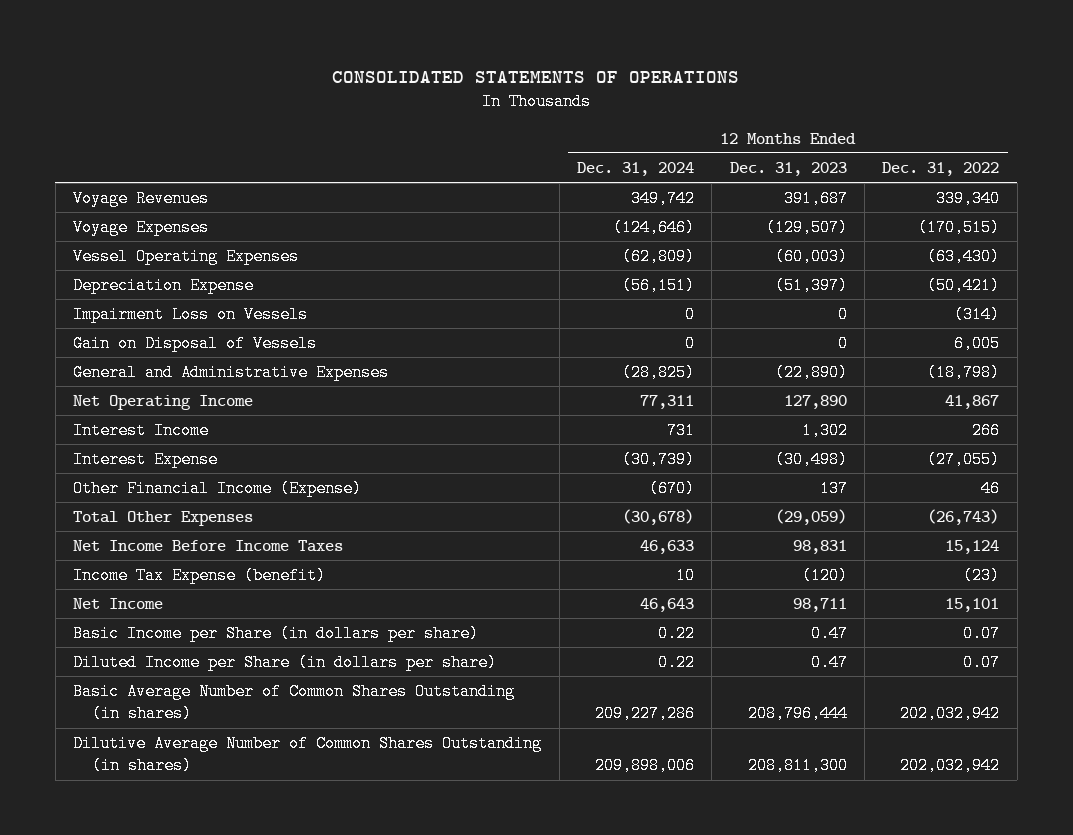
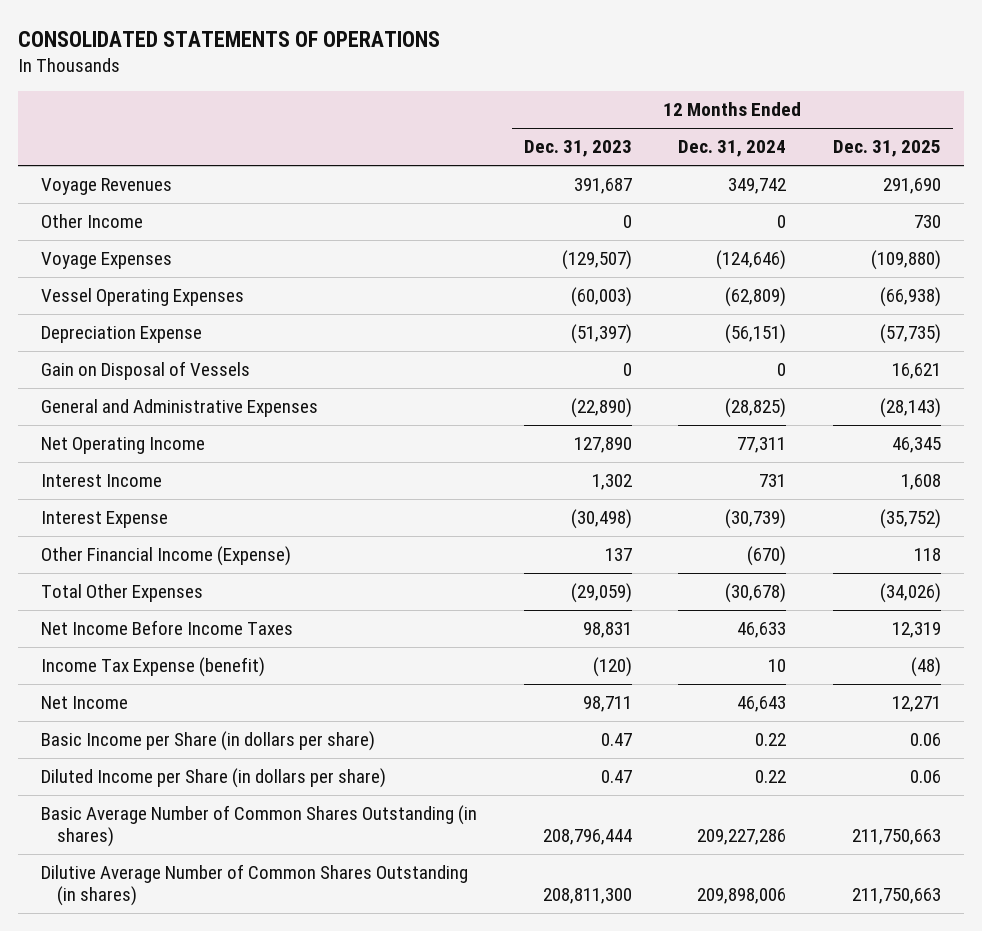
[882,161,1000,176] Dec. 31, 2022 -> none
none -> [832,140,941,158] Dec. 31, 2025
none -> [41,214,144,229] Other Income
[73,305,309,323] Impairment Loss on Vessels -> none

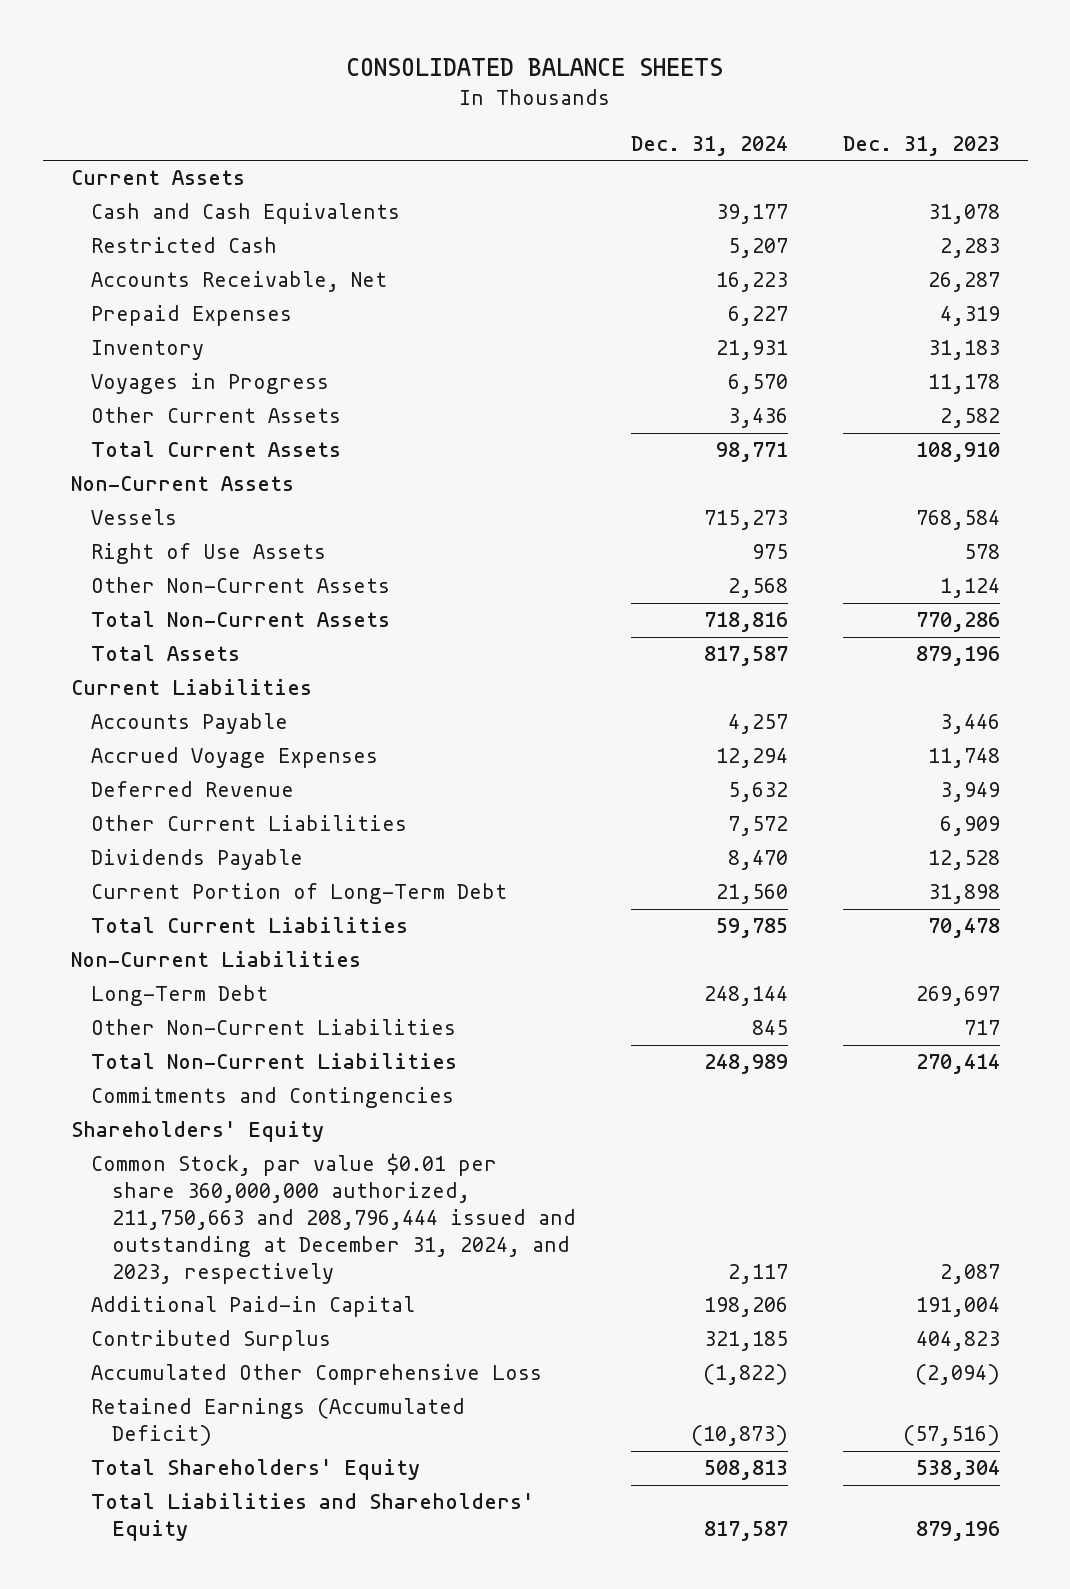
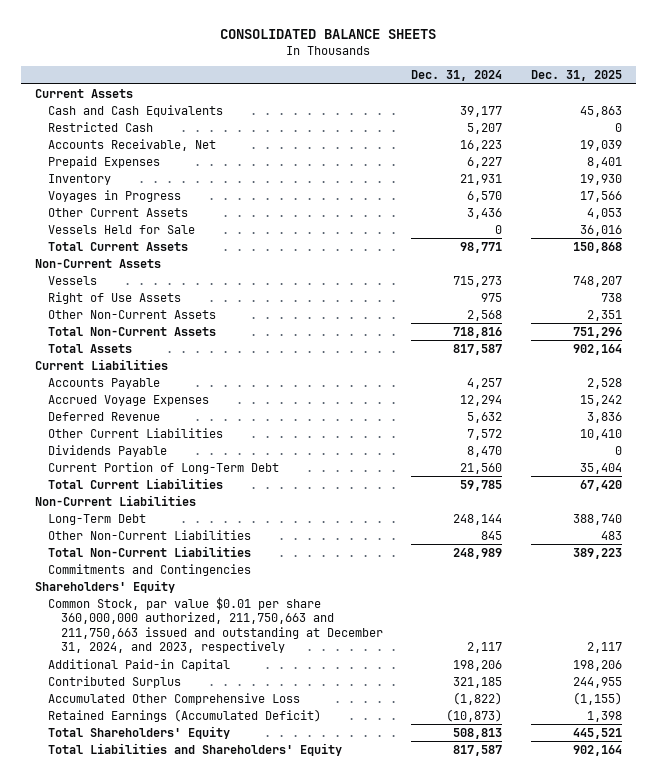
[842,135,1000,156] Dec. 31, 2023 -> none
none -> [530,70,622,82] Dec. 31, 2025
none -> [47,224,195,234] Vessels Held for Sale
[91,1153,576,1284] Common Stock, par value $0.01 per share 360,000,000 authorized, 211,750,663 and 208,796,444 issued and outstanding at December 31, 2024, and 2023, respectively -> [47,596,383,654] Common Stock, par value $0.01 per share 360,000,000 authorized, 211,750,663 and 211,750,663 issued and outstanding at December 31, 2024, and 2023, respectively

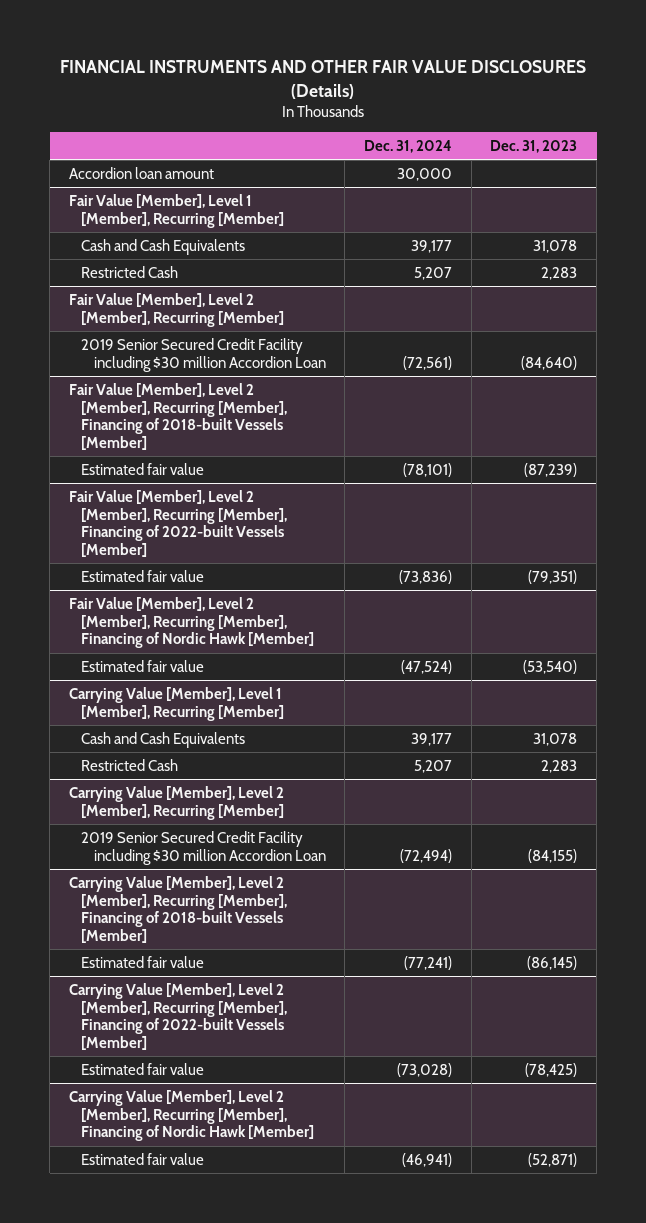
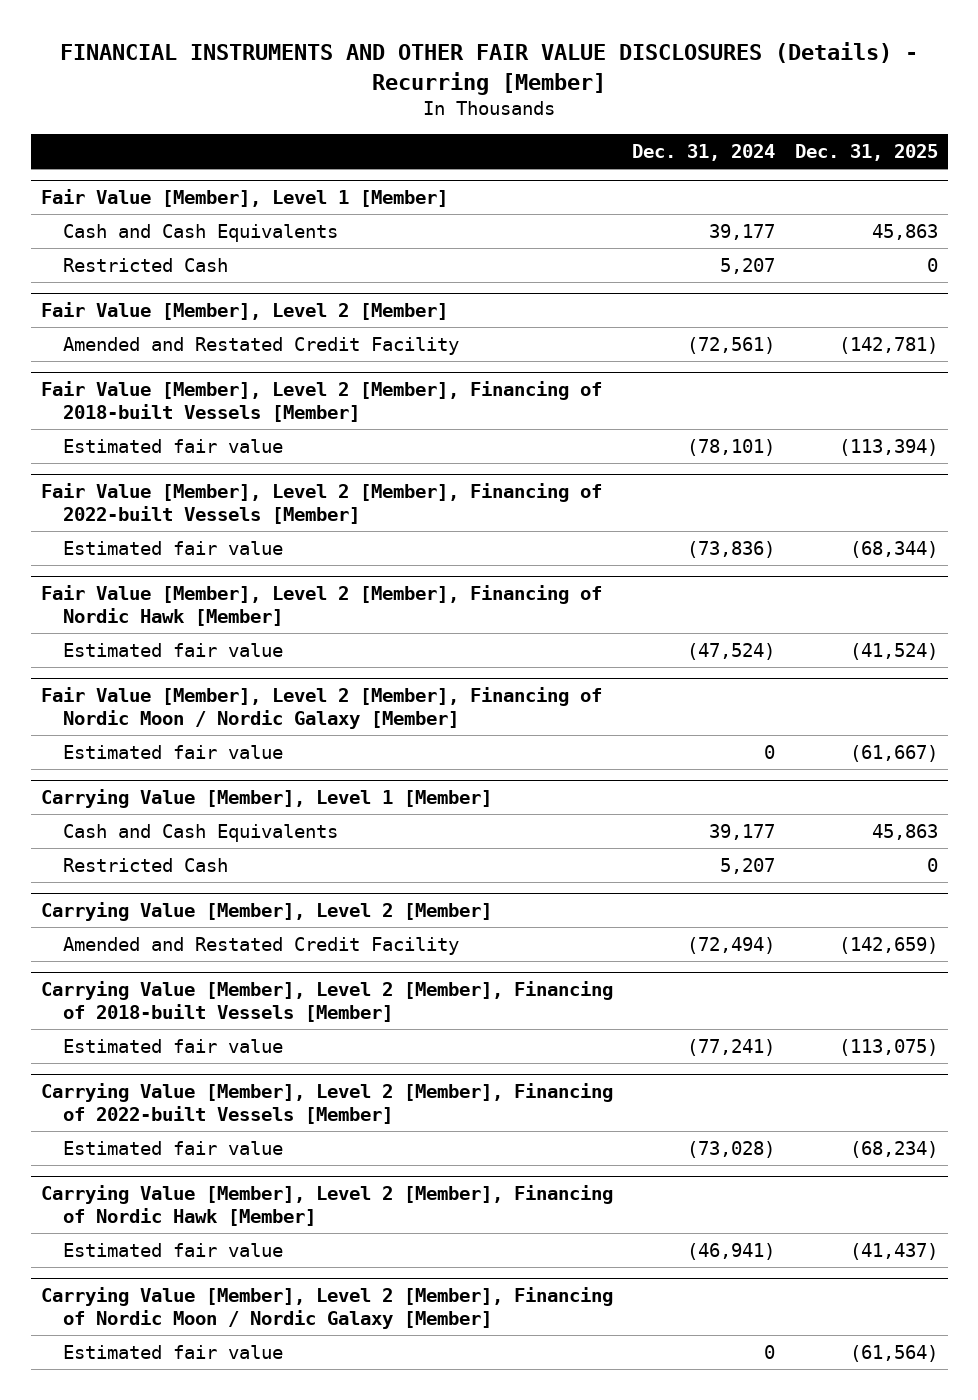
[60,60,587,99] FINANCIAL INSTRUMENTS AND OTHER FAIR VALUE DISCLOSURES (Details) -> [60,42,919,95] FINANCIAL INSTRUMENTS AND OTHER FAIR VALUE DISCLOSURES (Details) - Recurring [Member]
[490,139,578,153] Dec. 31, 2023 -> none
none -> [794,144,938,162] Dec. 31, 2025
[69,166,215,179] Accordion loan amount -> none
[69,193,285,228] Fair Value [Member], Level 1 [Member], Recurring [Member] -> [40,189,448,208] Fair Value [Member], Level 1 [Member]
[69,292,285,327] Fair Value [Member], Level 2 [Member], Recurring [Member] -> [40,302,448,321] Fair Value [Member], Level 2 [Member]
[81,337,326,372] 2019 Senior Secured Credit Facility including $30 million Accordion Loan -> [63,336,460,355] Amended and Restated Credit Facility
[69,382,288,451] Fair Value [Member], Level 2 [Member], Recurring [Member], Financing of 2018-built Vessels [Member] -> [40,381,602,422] Fair Value [Member], Level 2 [Member], Financing of 2018-built Vessels [Member]
[69,489,288,558] Fair Value [Member], Level 2 [Member], Recurring [Member], Financing of 2022-built Vessels [Member] -> [40,483,602,524] Fair Value [Member], Level 2 [Member], Financing of 2022-built Vessels [Member]
[69,596,315,649] Fair Value [Member], Level 2 [Member], Recurring [Member], Financing of Nordic Hawk [Member] -> [40,585,602,626] Fair Value [Member], Level 2 [Member], Financing of Nordic Hawk [Member]
none -> [40,687,602,729] Fair Value [Member], Level 2 [Member], Financing of Nordic Moon / Nordic Galaxy [Member]
none -> [63,744,284,759] Estimated fair value
[69,686,285,721] Carrying Value [Member], Level 1 [Member], Recurring [Member] -> [40,789,492,809] Carrying Value [Member], Level 1 [Member]
[69,785,285,820] Carrying Value [Member], Level 2 [Member], Recurring [Member] -> [40,902,492,922] Carrying Value [Member], Level 2 [Member]
[81,830,326,865] 2019 Senior Secured Credit Facility including $30 million Accordion Loan -> [63,936,460,955] Amended and Restated Credit Facility
[69,875,288,944] Carrying Value [Member], Level 2 [Member], Recurring [Member], Financing of 2018-built Vessels [Member] -> [40,981,613,1022] Carrying Value [Member], Level 2 [Member], Financing of 2018-built Vessels [Member]
[69,982,288,1051] Carrying Value [Member], Level 2 [Member], Recurring [Member], Financing of 2022-built Vessels [Member] -> [40,1083,613,1124] Carrying Value [Member], Level 2 [Member], Financing of 2022-built Vessels [Member]
[69,1089,315,1142] Carrying Value [Member], Level 2 [Member], Recurring [Member], Financing of Nordic Hawk [Member] -> [40,1185,613,1226] Carrying Value [Member], Level 2 [Member], Financing of Nordic Hawk [Member]
none -> [40,1287,613,1329] Carrying Value [Member], Level 2 [Member], Financing of Nordic Moon / Nordic Galaxy [Member]
none -> [63,1344,284,1359] Estimated fair value

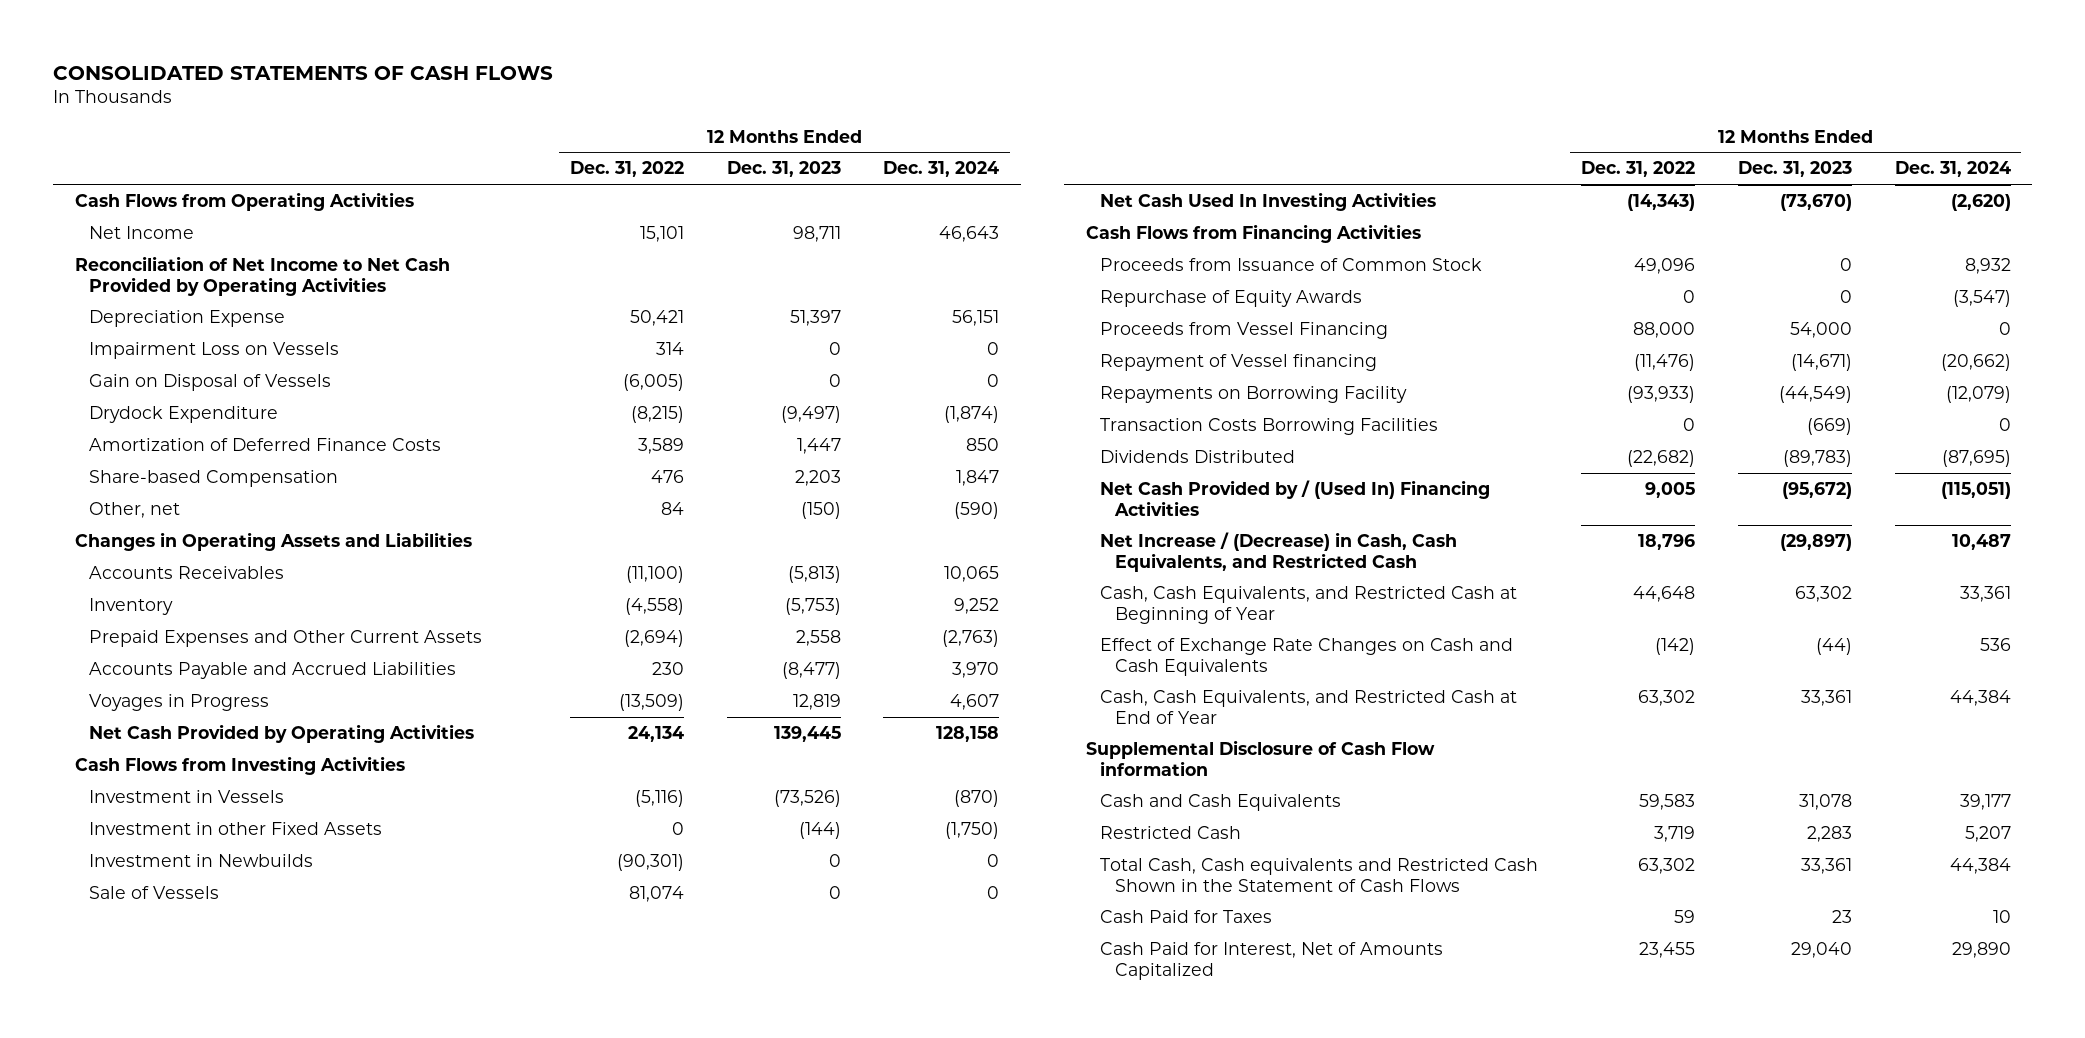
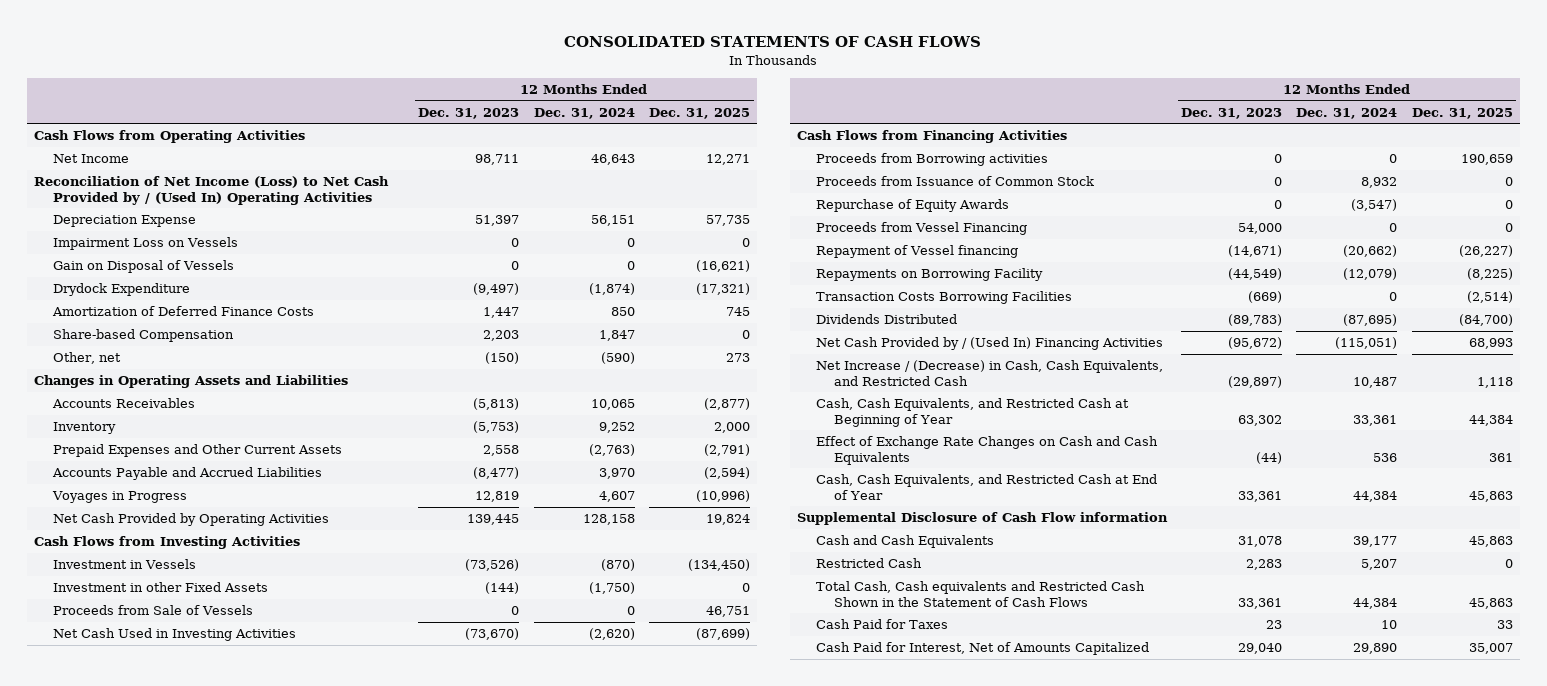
[569,161,684,178] Dec. 31, 2022 -> none
none -> [649,107,751,119] Dec. 31, 2025
[74,255,450,296] Reconciliation of Net Income to Net Cash Provided by Operating Activities -> [34,176,390,205] Reconciliation of Net Income (Loss) to Net Cash Provided by / (Used In) Operating Activities
[89,853,314,867] Investment in Newbuilds -> none
[89,885,220,899] Sale of Vessels -> [52,605,253,616] Proceeds from Sale of Vessels
[1100,191,1437,211] Net Cash Used In Investing Activities -> [52,628,296,642] Net Cash Used in Investing Activities
none -> [815,153,1048,167] Proceeds from Borrowing activities

